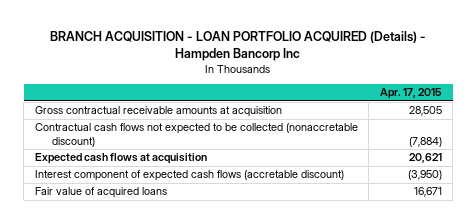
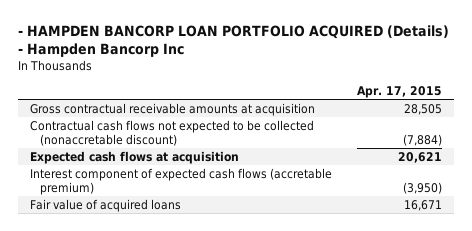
[50,30,427,62] BRANCH ACQUISITION - LOAN PORTFOLIO ACQUIRED (Details) - Hampden Bancorp Inc -> [17,25,449,58] - HAMPDEN BANCORP LOAN PORTFOLIO ACQUIRED (Details) - Hampden Bancorp Inc
[34,170,344,182] Interest component of expected cash flows (accretable discount) -> [30,167,333,195] Interest component of expected cash flows (accretable premium)

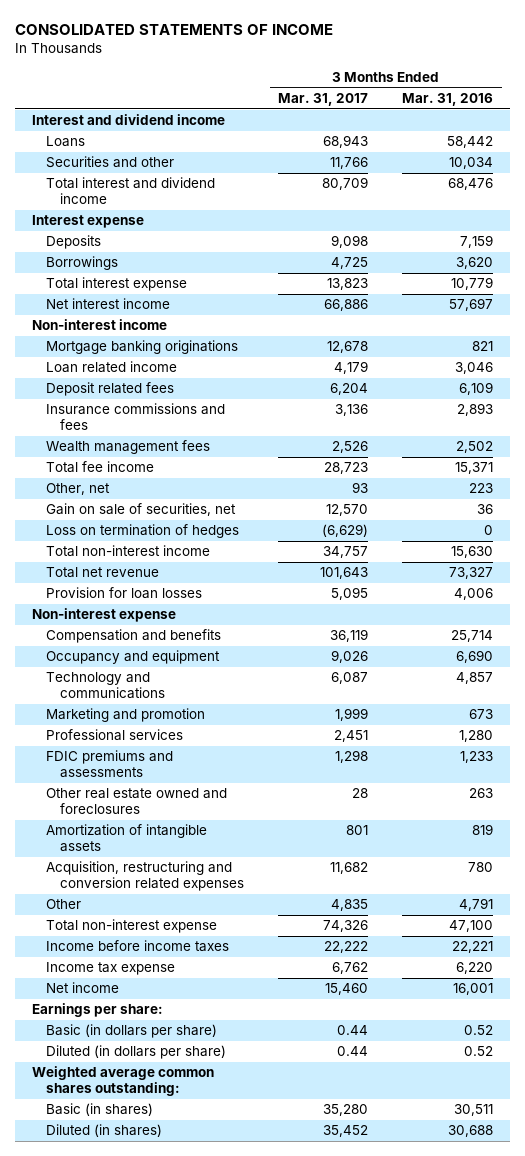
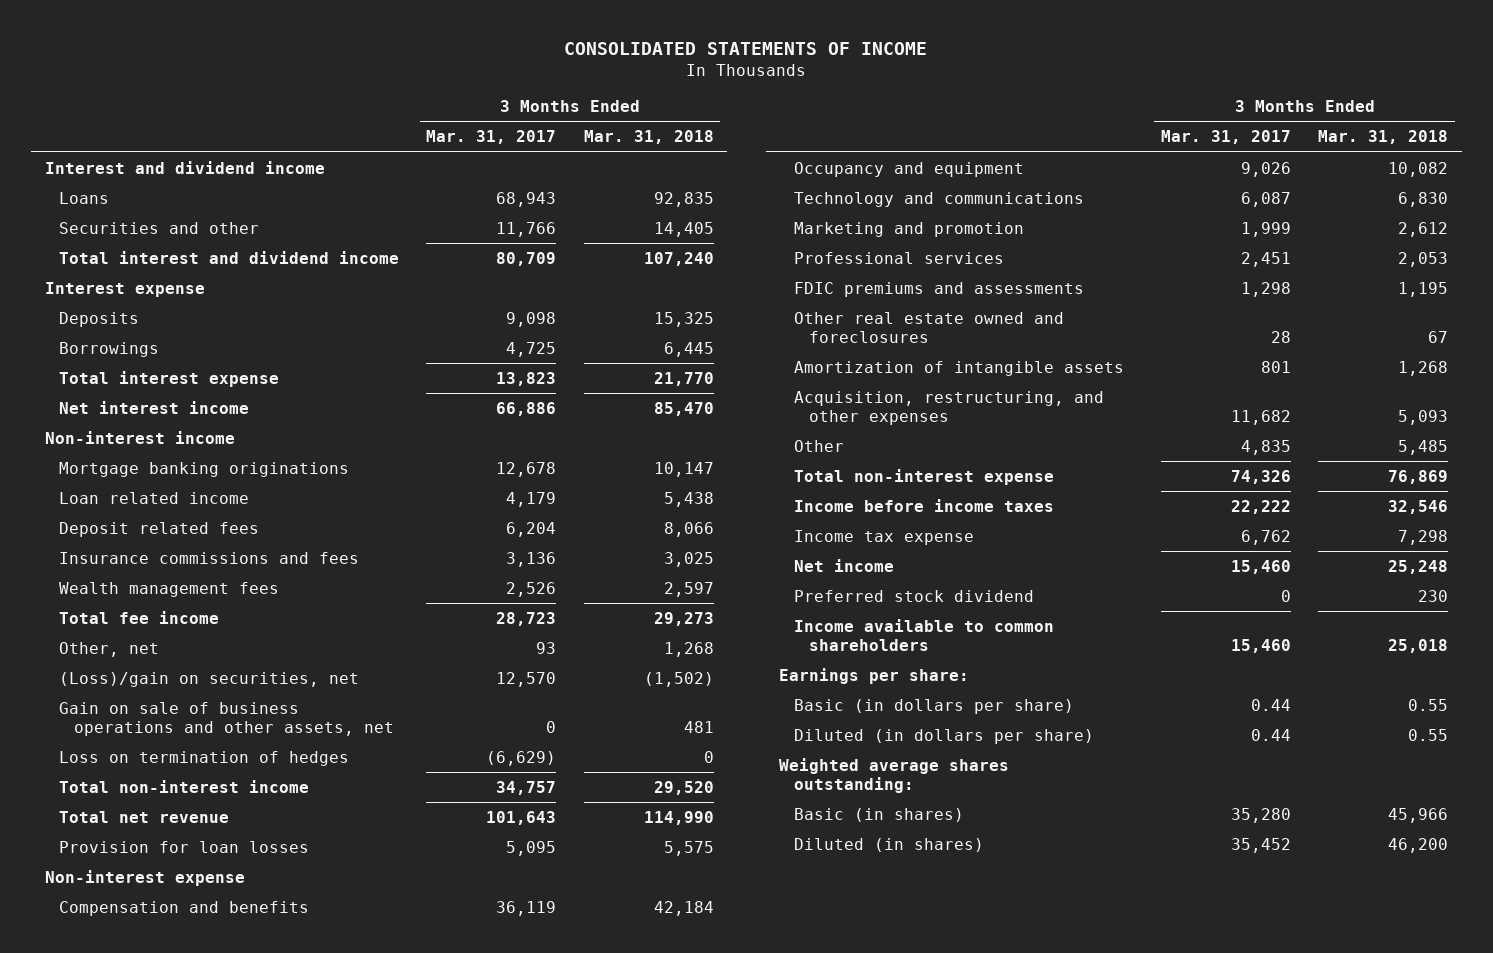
[402,92,494,106] Mar. 31, 2016 -> none
none -> [583,130,714,145] Mar. 31, 2018
[45,503,236,517] Gain on sale of securities, net -> [59,671,360,687] (Loss)/gain on securities, net
none -> [59,701,395,736] Gain on sale of business operations and other assets, net
[45,861,245,891] Acquisition, restructuring and conversion related expenses -> [793,390,1104,425] Acquisition, restructuring, and other expenses
none -> [793,589,1034,602] Preferred stock dividend
none -> [793,618,1054,651] Income available to common shareholders
[31,1066,214,1096] Weighted average common shares outstanding: -> [779,757,1010,793] Weighted average shares outstanding:

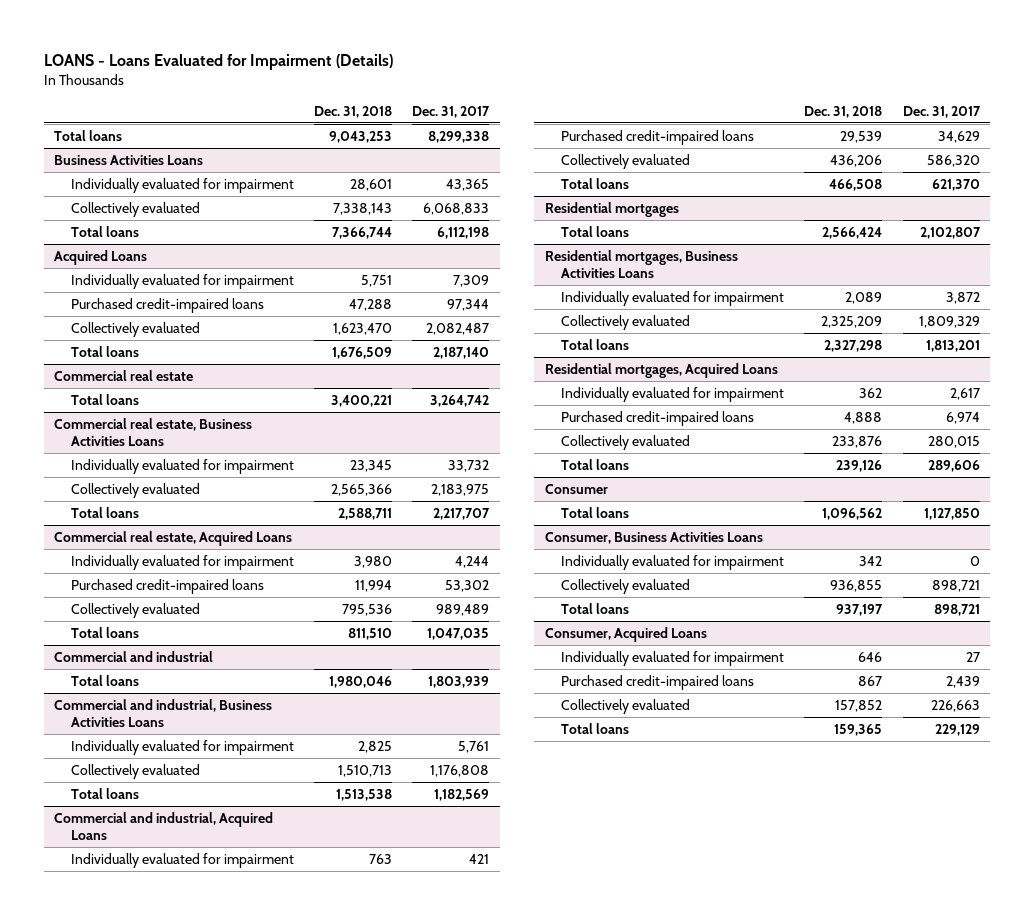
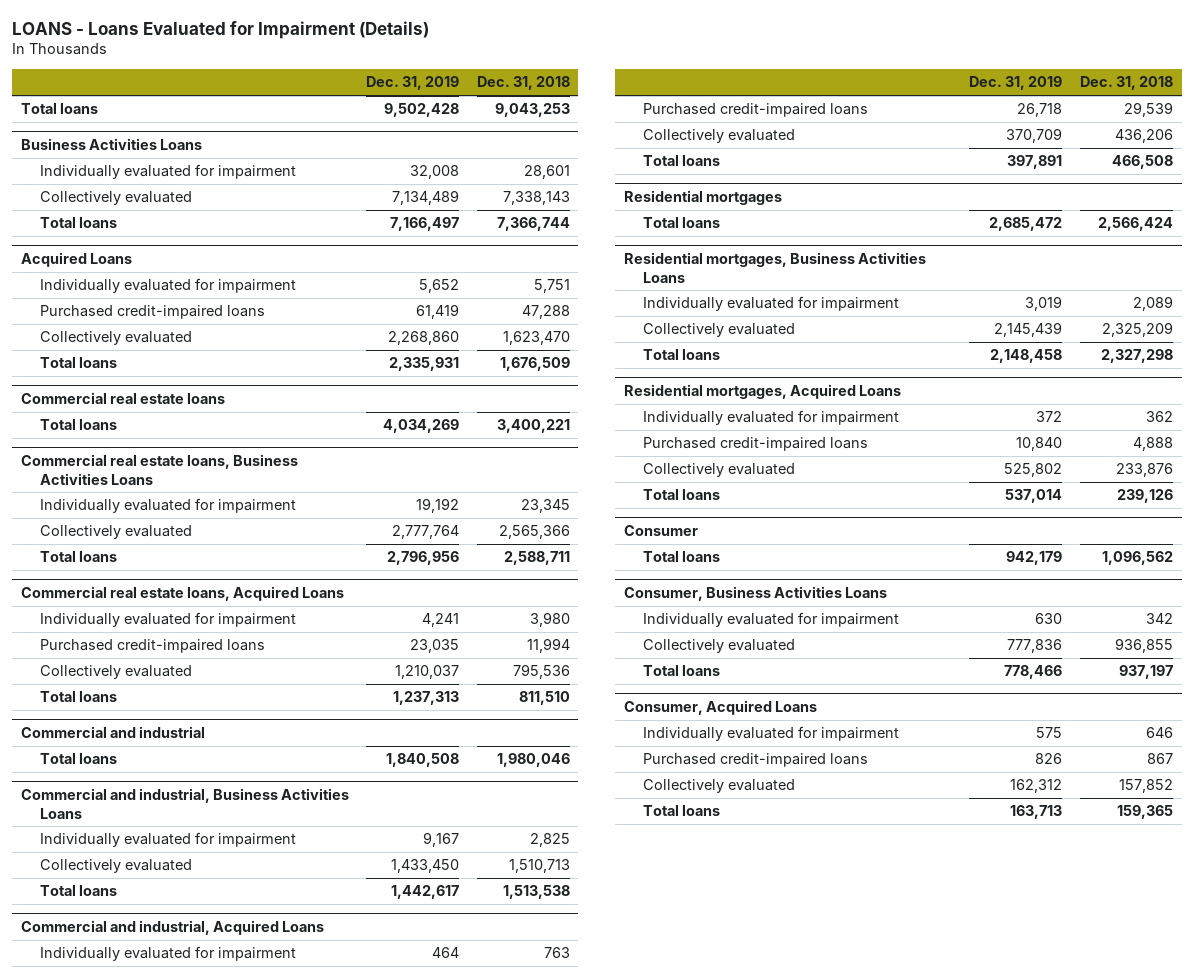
[412,105,491,118] Dec. 31, 2017 -> none
none -> [366,76,460,91] Dec. 31, 2019
[54,370,194,382] Commercial real estate -> [20,391,225,404] Commercial real estate loans
[54,418,253,446] Commercial real estate, Business Activities Loans -> [20,453,298,485] Commercial real estate loans, Business Activities Loans
[54,531,293,547] Commercial real estate, Acquired Loans -> [20,585,344,601] Commercial real estate loans, Acquired Loans

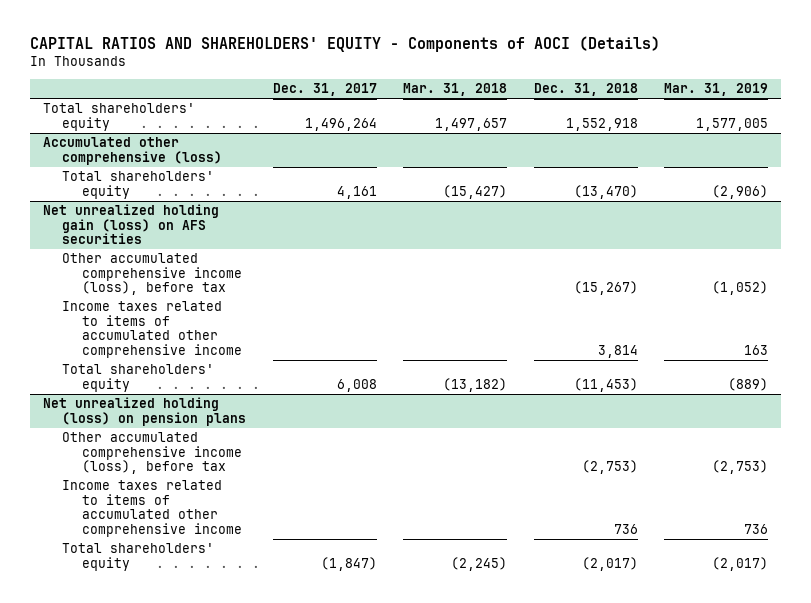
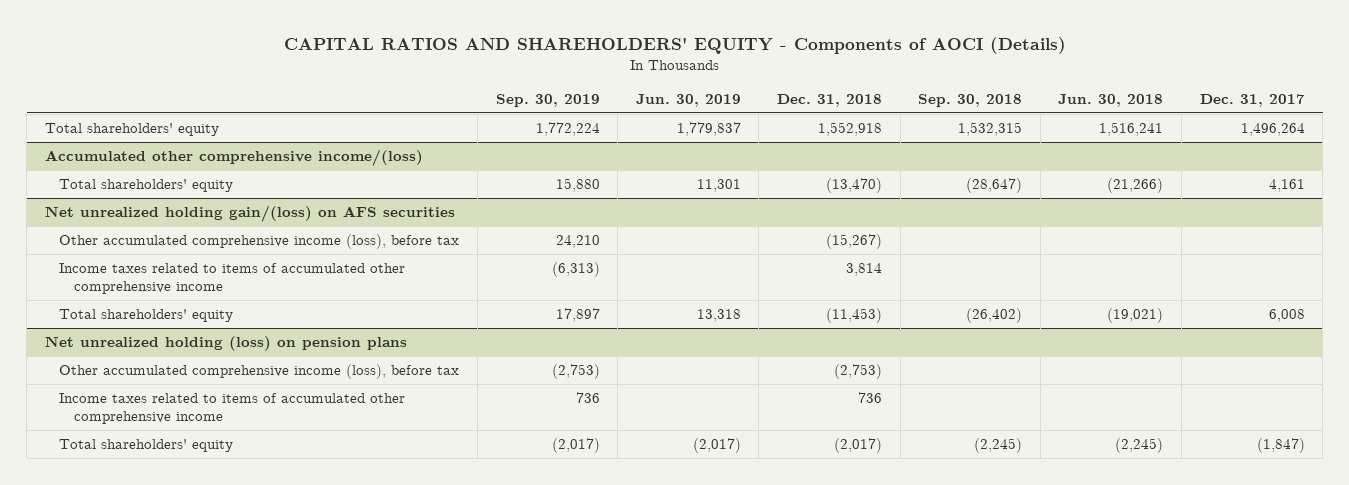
[403,83,508,97] Mar. 31, 2018 -> none
[664,83,769,97] Mar. 31, 2019 -> none
none -> [495,94,600,108] Sep. 30, 2019
none -> [635,94,741,108] Jun. 30, 2019
none -> [918,94,1023,108] Sep. 30, 2018
none -> [1058,94,1164,108] Jun. 30, 2018
[42,137,223,165] Accumulated other comprehensive (loss) -> [44,148,423,166] Accumulated other comprehensive income/(loss)
[42,204,219,245] Net unrealized holding gain (loss) on AFS securities -> [44,204,455,222] Net unrealized holding gain/(loss) on AFS securities

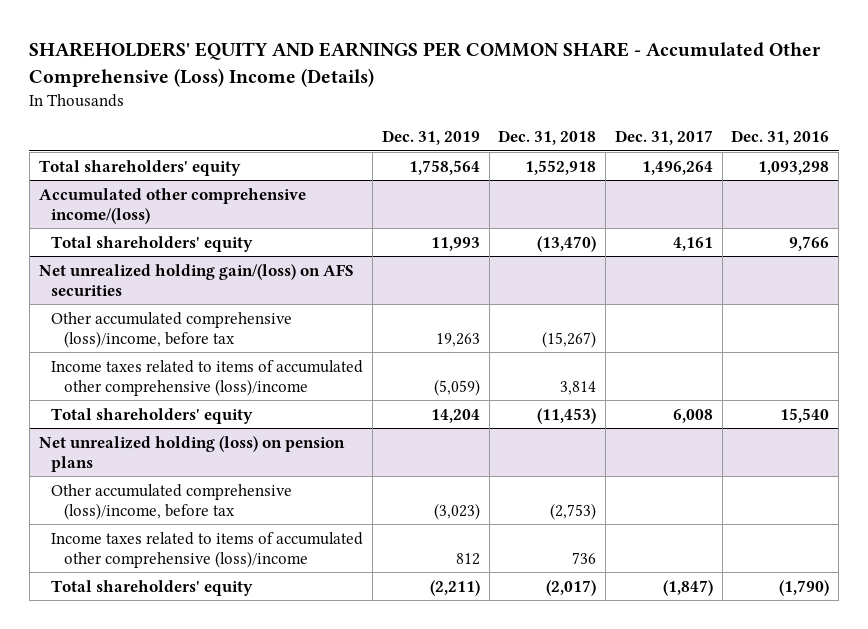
[283,36,1066,54] CAPITAL RATIOS AND SHAREHOLDERS' EQUITY - Components of AOCI (Details) -> [29,41,822,87] SHAREHOLDERS' EQUITY AND EARNINGS PER COMMON SHARE - Accumulated Other Comprehensive (Loss) Income (Details)
[495,94,600,108] Sep. 30, 2019 -> none
[635,94,741,108] Jun. 30, 2019 -> none
[918,94,1023,108] Sep. 30, 2018 -> none
[1058,94,1164,108] Jun. 30, 2018 -> none
none -> [381,130,480,146] Dec. 31, 2019
none -> [731,130,830,146] Dec. 31, 2016
[59,233,460,249] Other accumulated comprehensive income (loss), before tax -> [51,311,293,348] Other accumulated comprehensive (loss)/income, before tax
[59,262,406,295] Income taxes related to items of accumulated other comprehensive income -> [51,359,364,396] Income taxes related to items of accumulated other comprehensive (loss)/income
[59,363,460,379] Other accumulated comprehensive income (loss), before tax -> [51,483,293,520] Other accumulated comprehensive (loss)/income, before tax
[59,392,406,425] Income taxes related to items of accumulated other comprehensive income -> [51,531,364,568] Income taxes related to items of accumulated other comprehensive (loss)/income

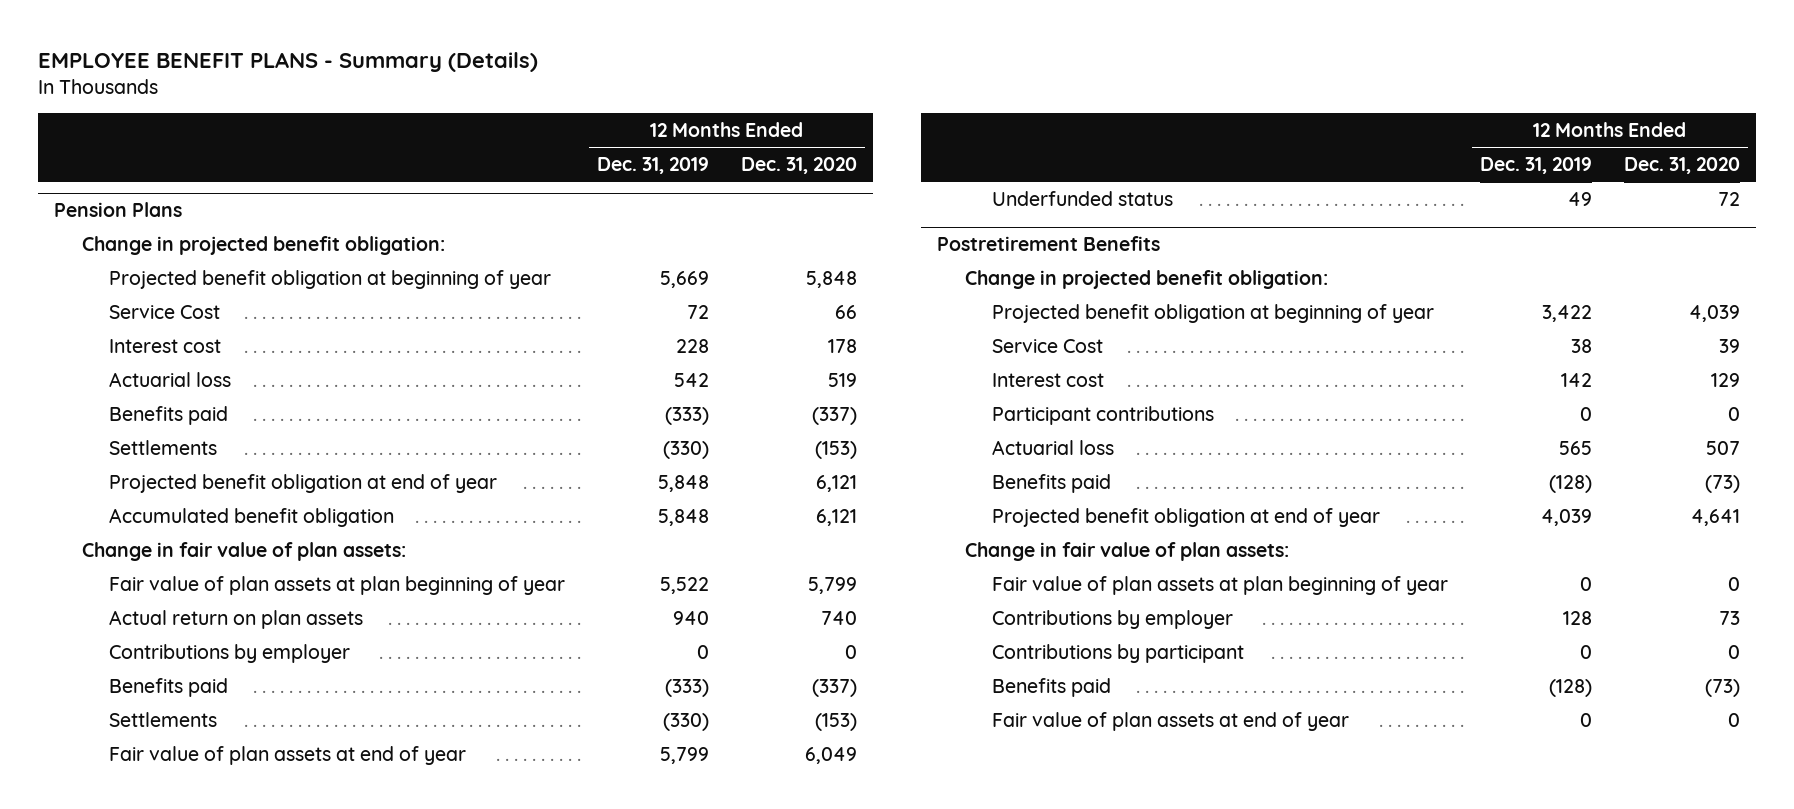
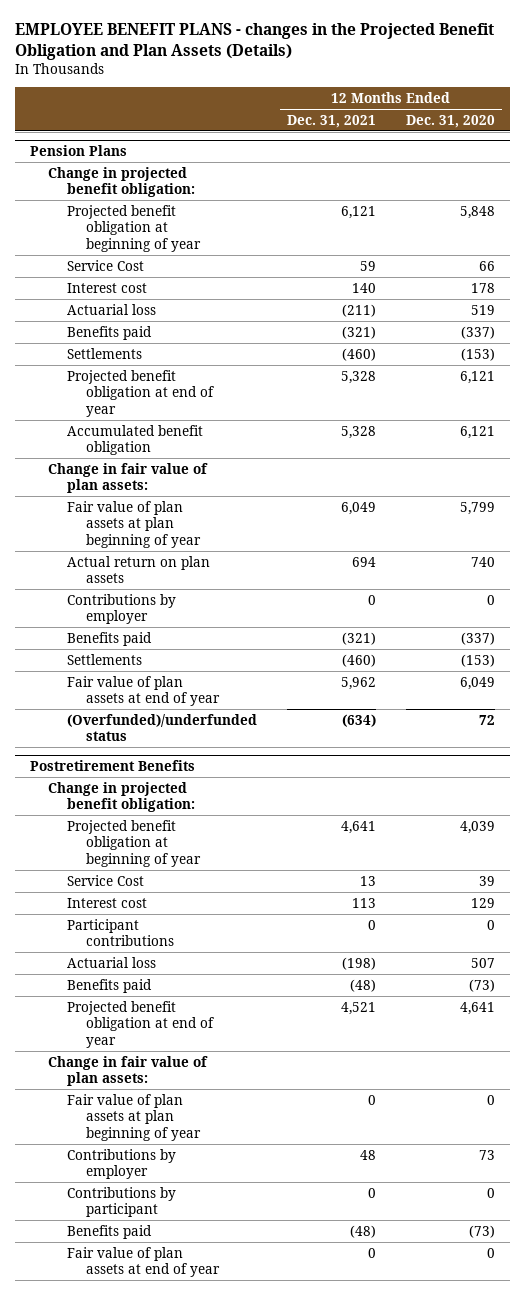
[37,52,538,73] EMPLOYEE BENEFIT PLANS - Summary (Details) -> [14,23,494,61] EMPLOYEE BENEFIT PLANS - changes in the Projected Benefit Obligation and Plan Assets (Details)
[597,157,710,175] Dec. 31, 2019 -> none
none -> [287,114,377,128] Dec. 31, 2021
[992,190,1174,206] Underfunded status -> [67,713,258,742] (Overfunded)/underfunded status

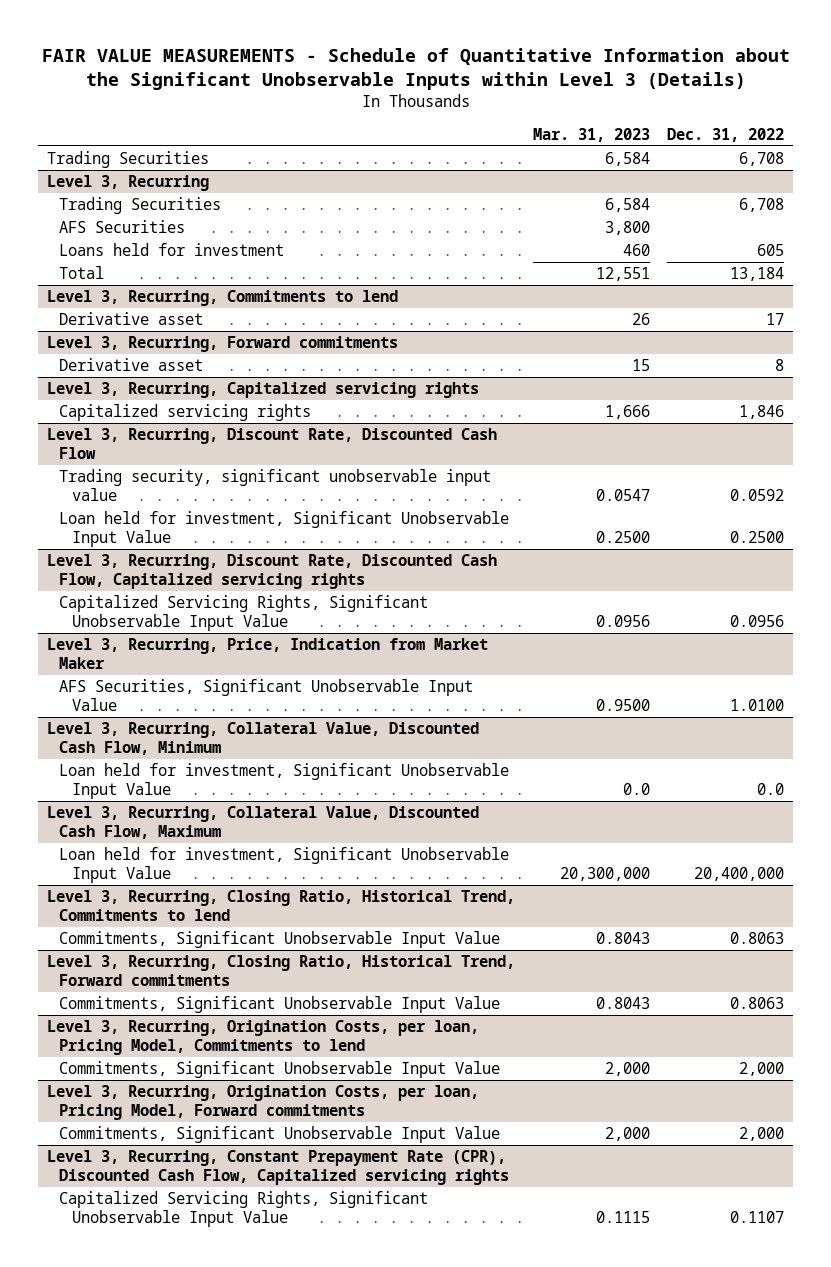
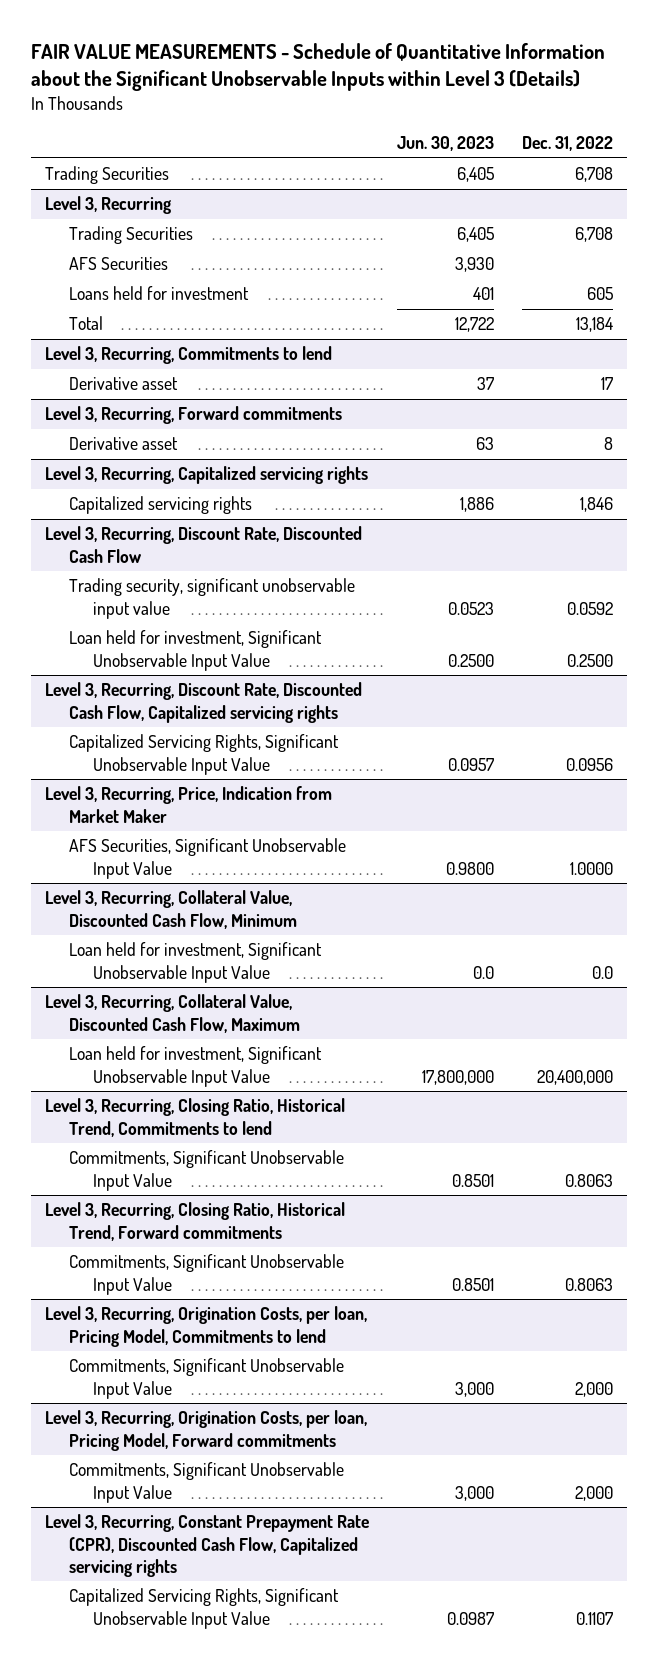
[532,127,650,142] Mar. 31, 2023 -> none
none -> [397,136,495,152] Jun. 30, 2023
[730,698,785,711] 1.0100 -> [570,861,614,875] 1.0000

